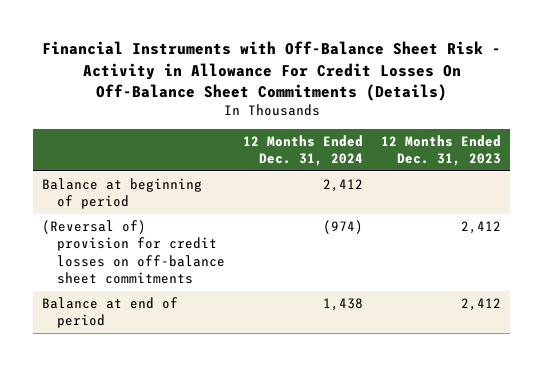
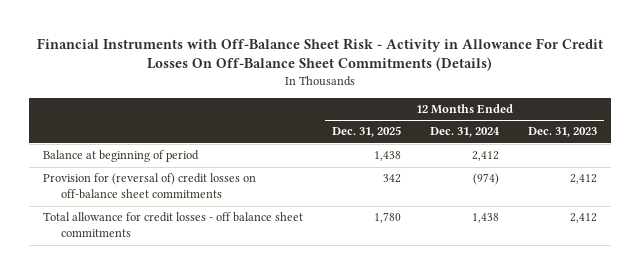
none -> [332,126,402,138] Dec. 31, 2025
[42,220,225,284] (Reversal of) provision for credit losses on off-balance sheet commitments -> [43,173,257,200] Provision for (reversal of) credit losses on off-balance sheet commitments
[42,297,179,329] Balance at end of period -> [43,212,304,238] Total allowance for credit losses - off balance sheet commitments

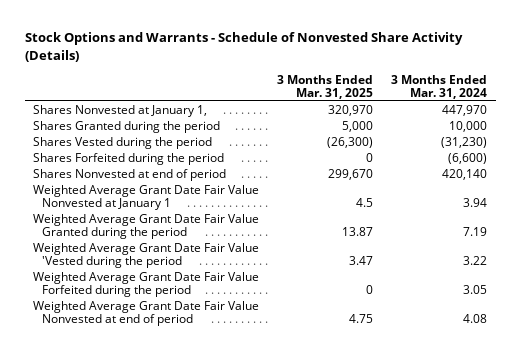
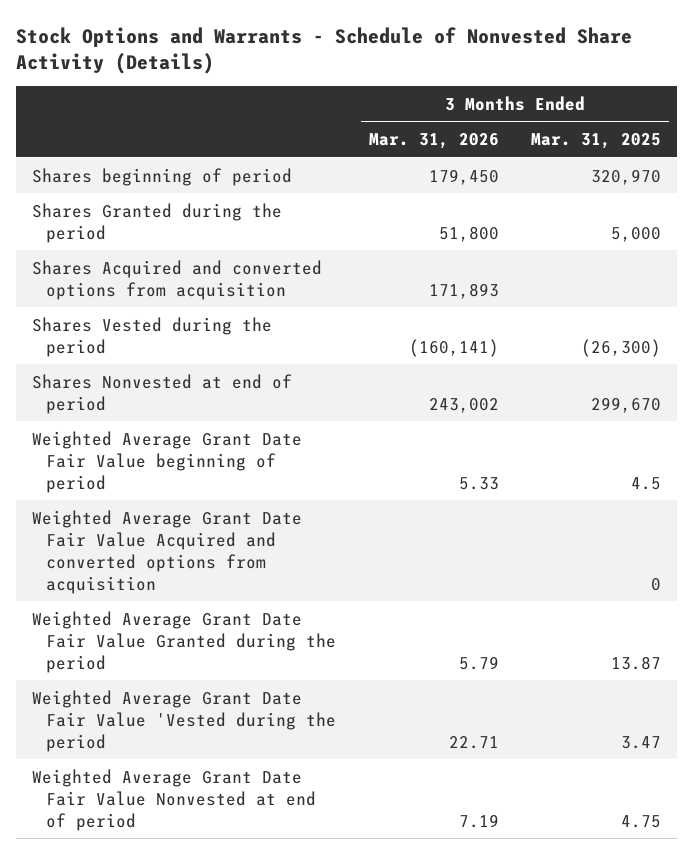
[390,74,487,99] 3 Months Ended Mar. 31, 2024 -> none
none -> [368,133,499,150] Mar. 31, 2026
[33,105,208,118] Shares Nonvested at January 1, -> [32,167,293,186] Shares beginning of period
none -> [32,259,323,300] Shares Acquired and converted options from acquisition
[33,153,225,166] Shares Forfeited during the period -> none
[33,185,260,211] Weighted Average Grant Date Fair Value Nonvested at January 1 -> [32,430,303,493] Weighted Average Grant Date Fair Value beginning of period
none -> [32,509,303,594] Weighted Average Grant Date Fair Value Acquired and converted options from acquisition
[33,272,260,298] Weighted Average Grant Date Fair Value Forfeited during the period -> none

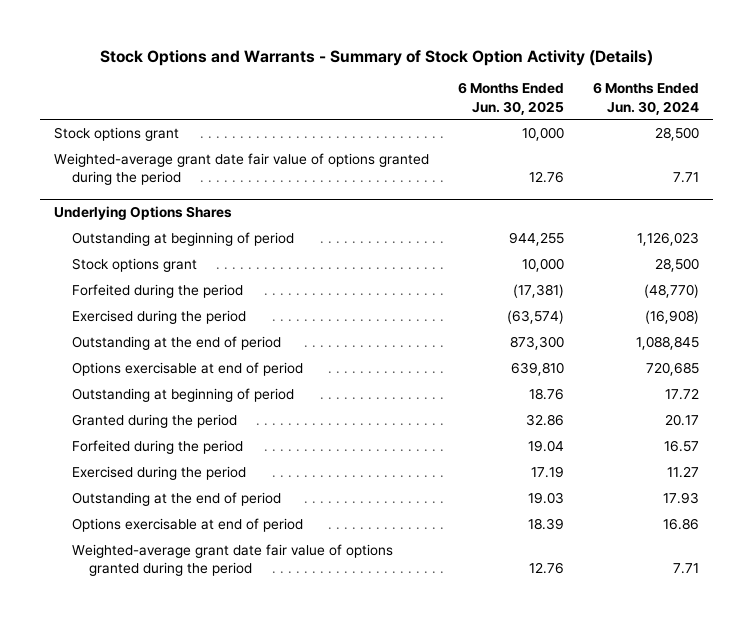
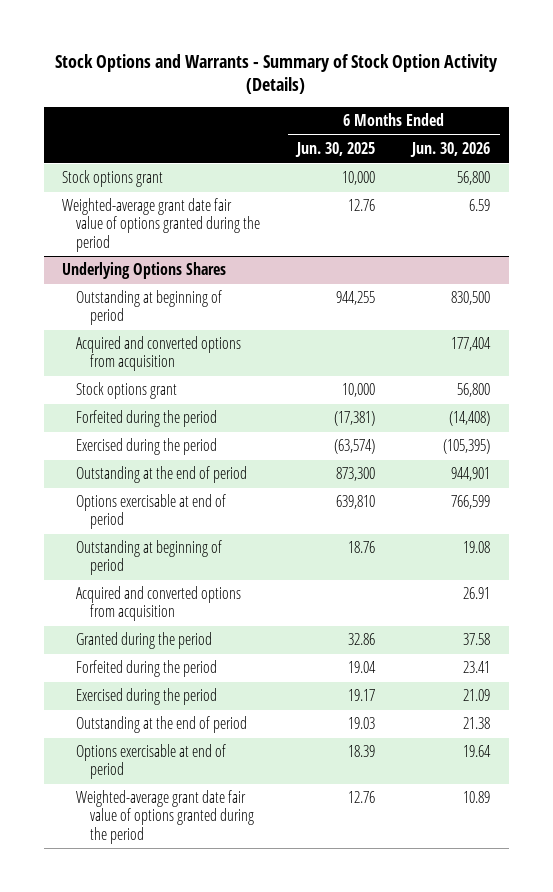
[592,82,699,115] 6 Months Ended Jun. 30, 2024 -> none
none -> [410,142,491,158] Jun. 30, 2026
none -> [76,336,242,372] Acquired and converted options from acquisition
none -> [76,586,242,622] Acquired and converted options from acquisition
[531,465,565,478] 17.19 -> [348,689,376,702] 19.17

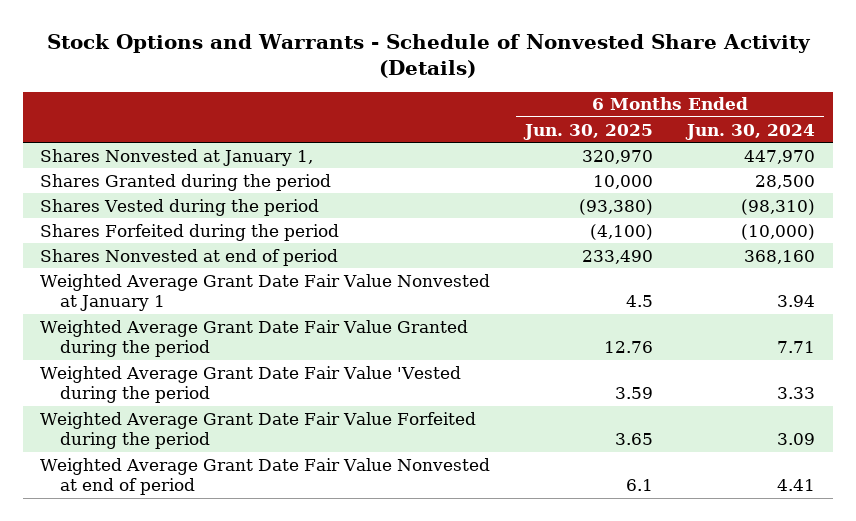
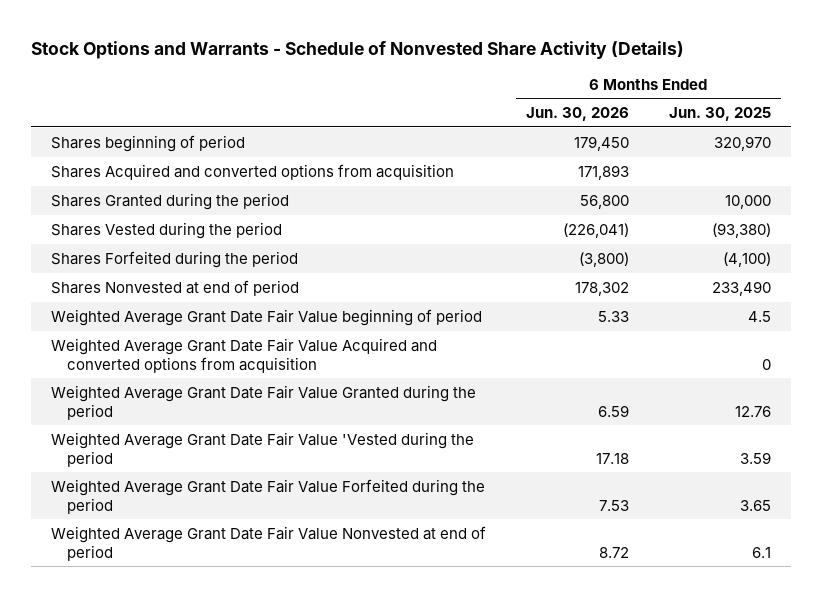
[685,123,816,140] Jun. 30, 2024 -> none
none -> [525,107,629,122] Jun. 30, 2026
[40,148,314,166] Shares Nonvested at January 1, -> [51,134,246,152] Shares beginning of period
none -> [51,163,455,180] Shares Acquired and converted options from acquisition
[40,273,491,312] Weighted Average Grant Date Fair Value Nonvested at January 1 -> [51,308,483,326] Weighted Average Grant Date Fair Value beginning of period
none -> [51,337,438,373] Weighted Average Grant Date Fair Value Acquired and converted options from acquisition

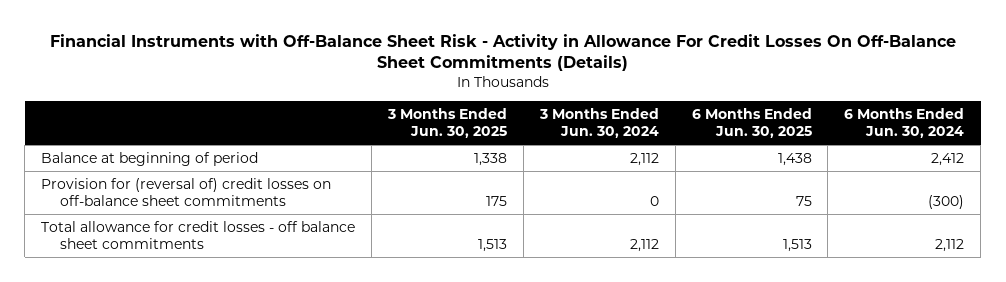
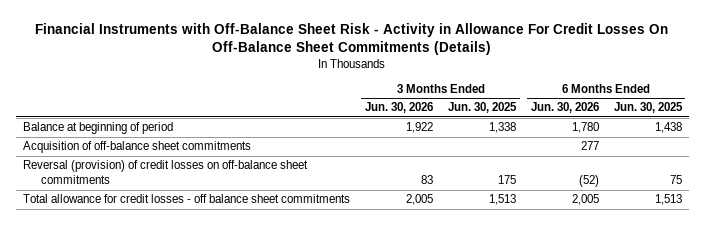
[538,107,659,139] 3 Months Ended Jun. 30, 2024 -> none
[844,107,965,139] 6 Months Ended Jun. 30, 2024 -> none
none -> [365,102,434,114] Jun. 30, 2026
none -> [530,102,599,114] Jun. 30, 2026
none -> [23,141,252,154] Acquisition of off-balance sheet commitments
[41,177,332,207] Provision for (reversal of) credit losses on off-balance sheet commitments -> [23,160,309,185] Reversal (provision) of credit losses on off-balance sheet commitments

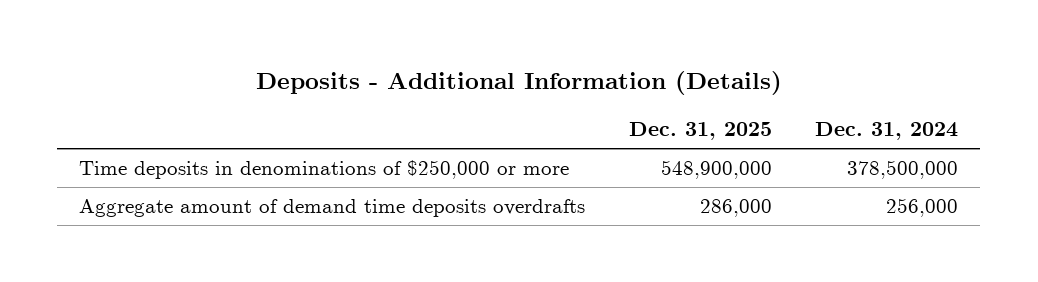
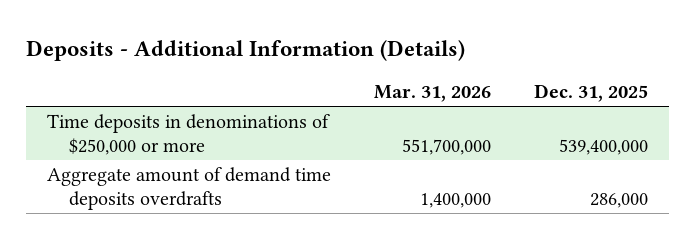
[815,122,959,141] Dec. 31, 2024 -> none
none -> [374,84,492,102] Mar. 31, 2026
[660,160,772,180] 548,900,000 -> [558,138,648,155] 539,400,000

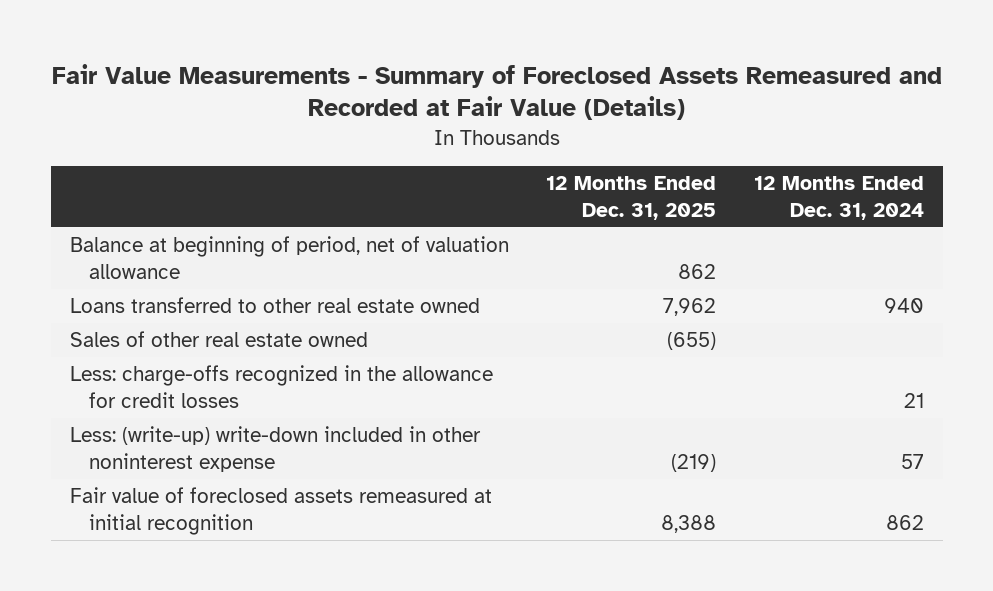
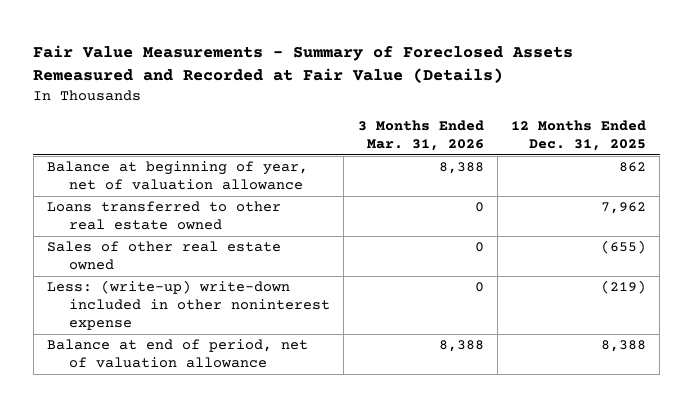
[753,176,924,220] 12 Months Ended Dec. 31, 2024 -> none
none -> [357,120,484,152] 3 Months Ended Mar. 31, 2026
[69,236,509,279] Balance at beginning of period, net of valuation allowance -> [47,161,309,191] Balance at beginning of year, net of valuation allowance
[69,365,493,408] Less: charge-offs recognized in the allowance for credit losses -> none
[69,487,492,535] Fair value of foreclosed assets remeasured at initial recognition -> [47,339,309,369] Balance at end of period, net of valuation allowance

